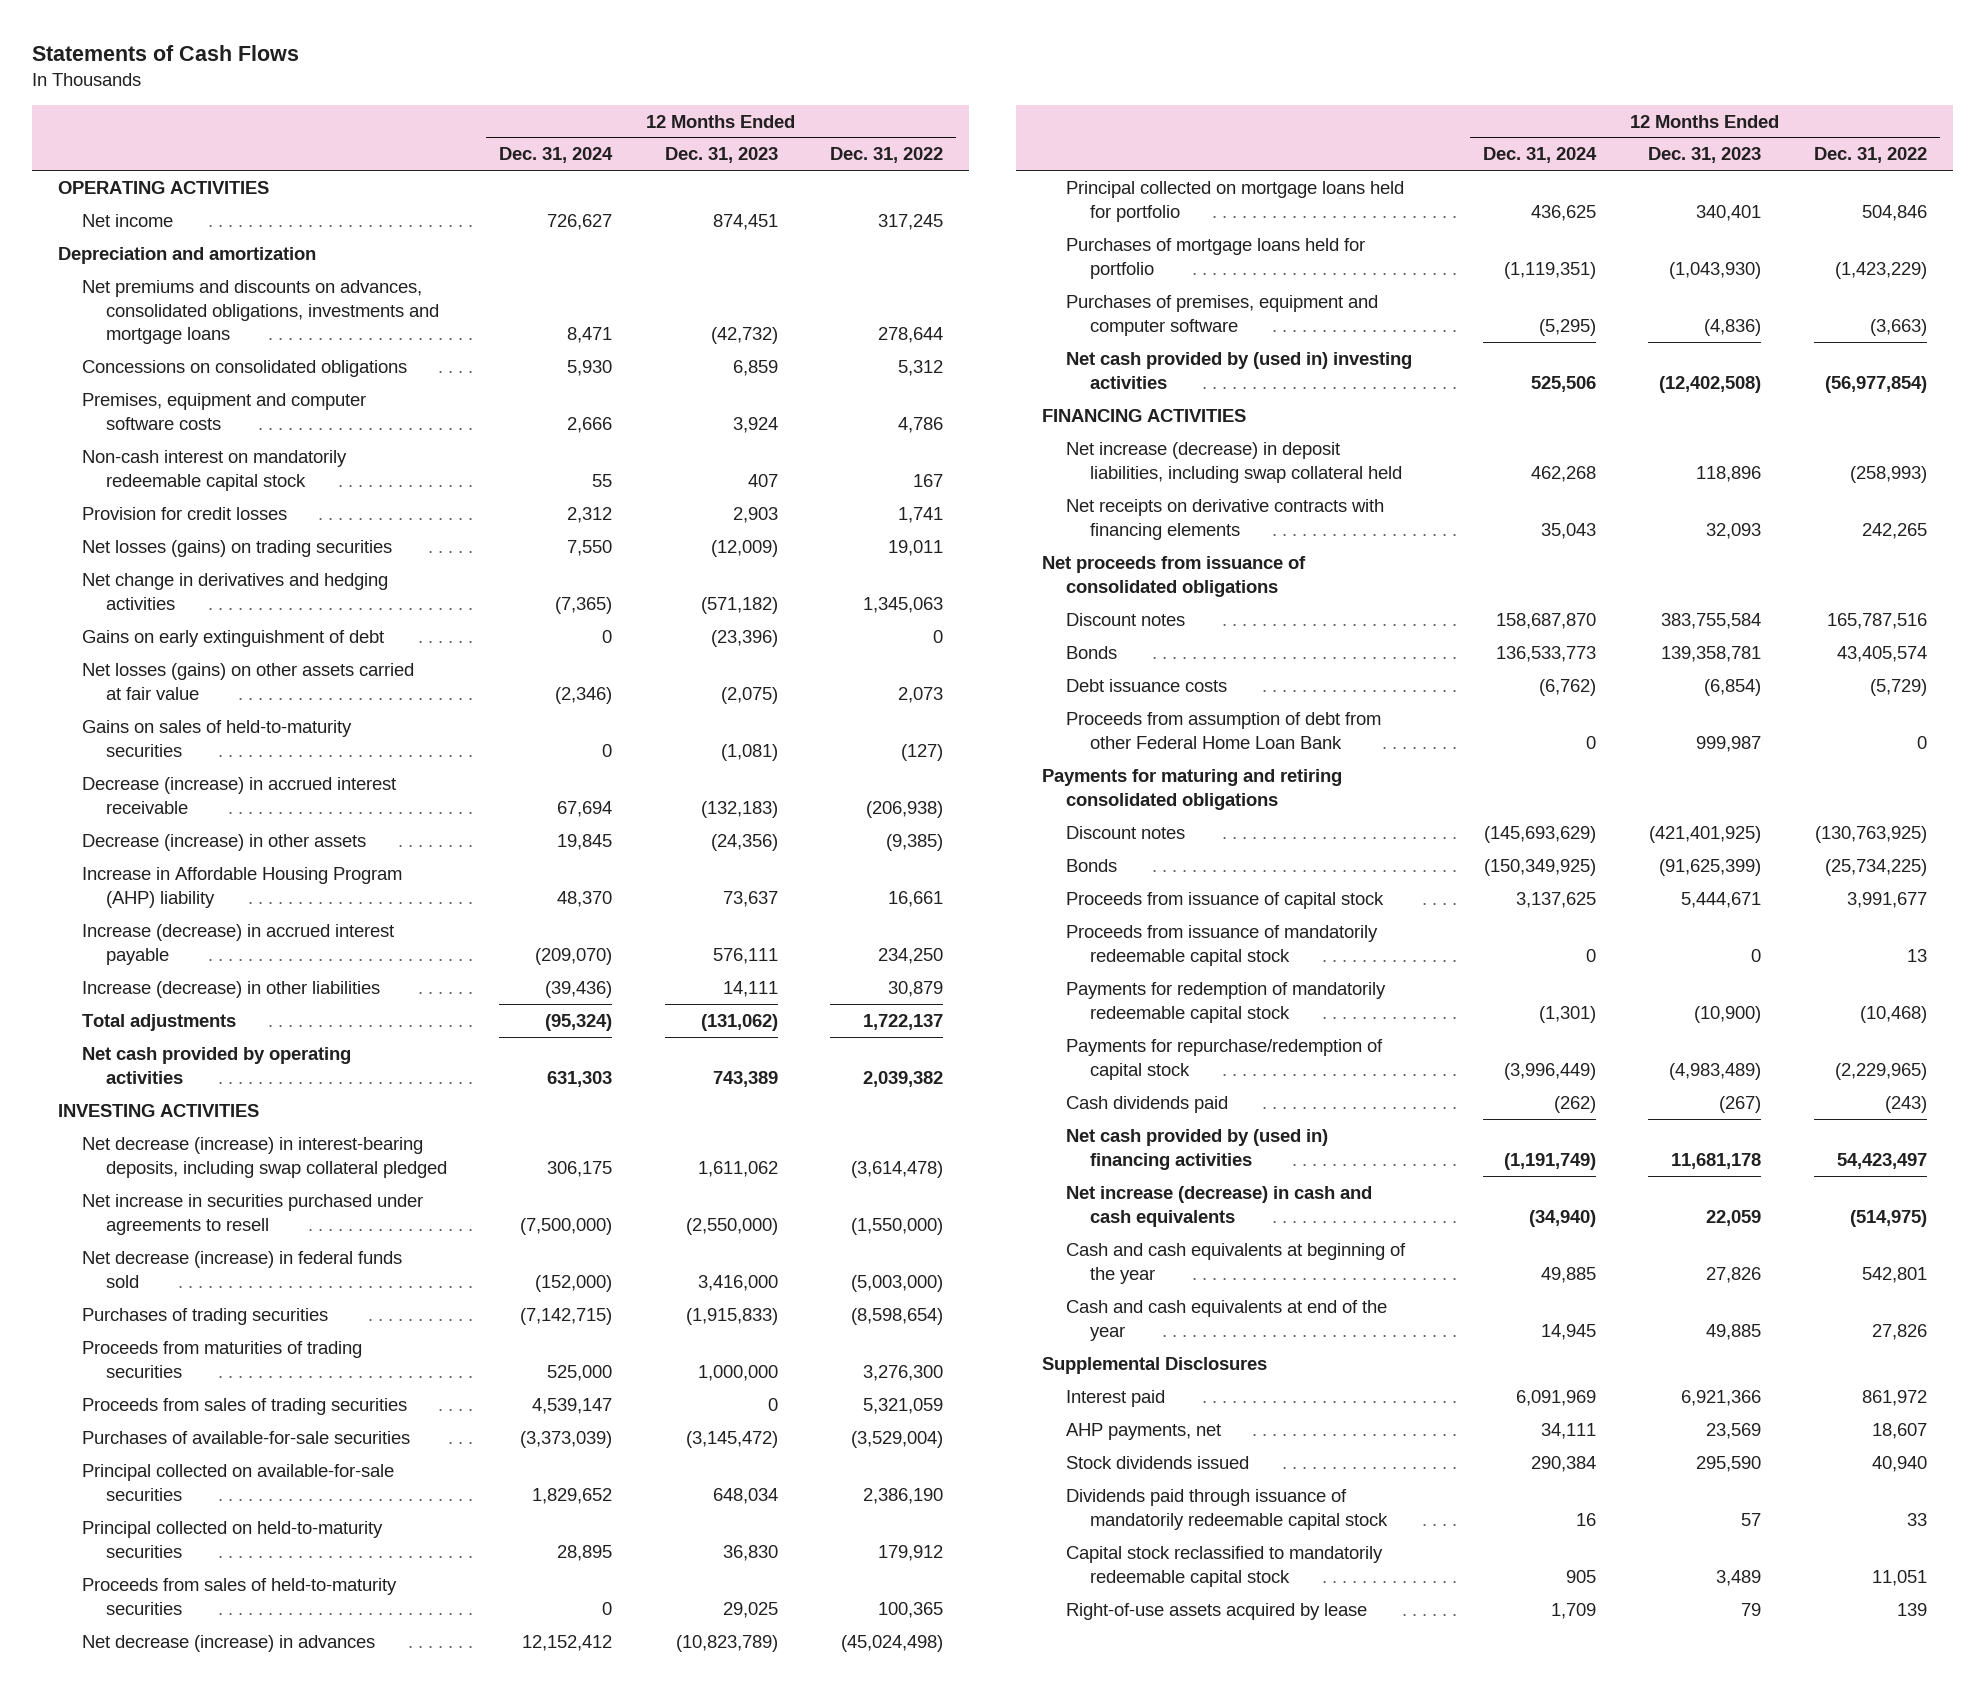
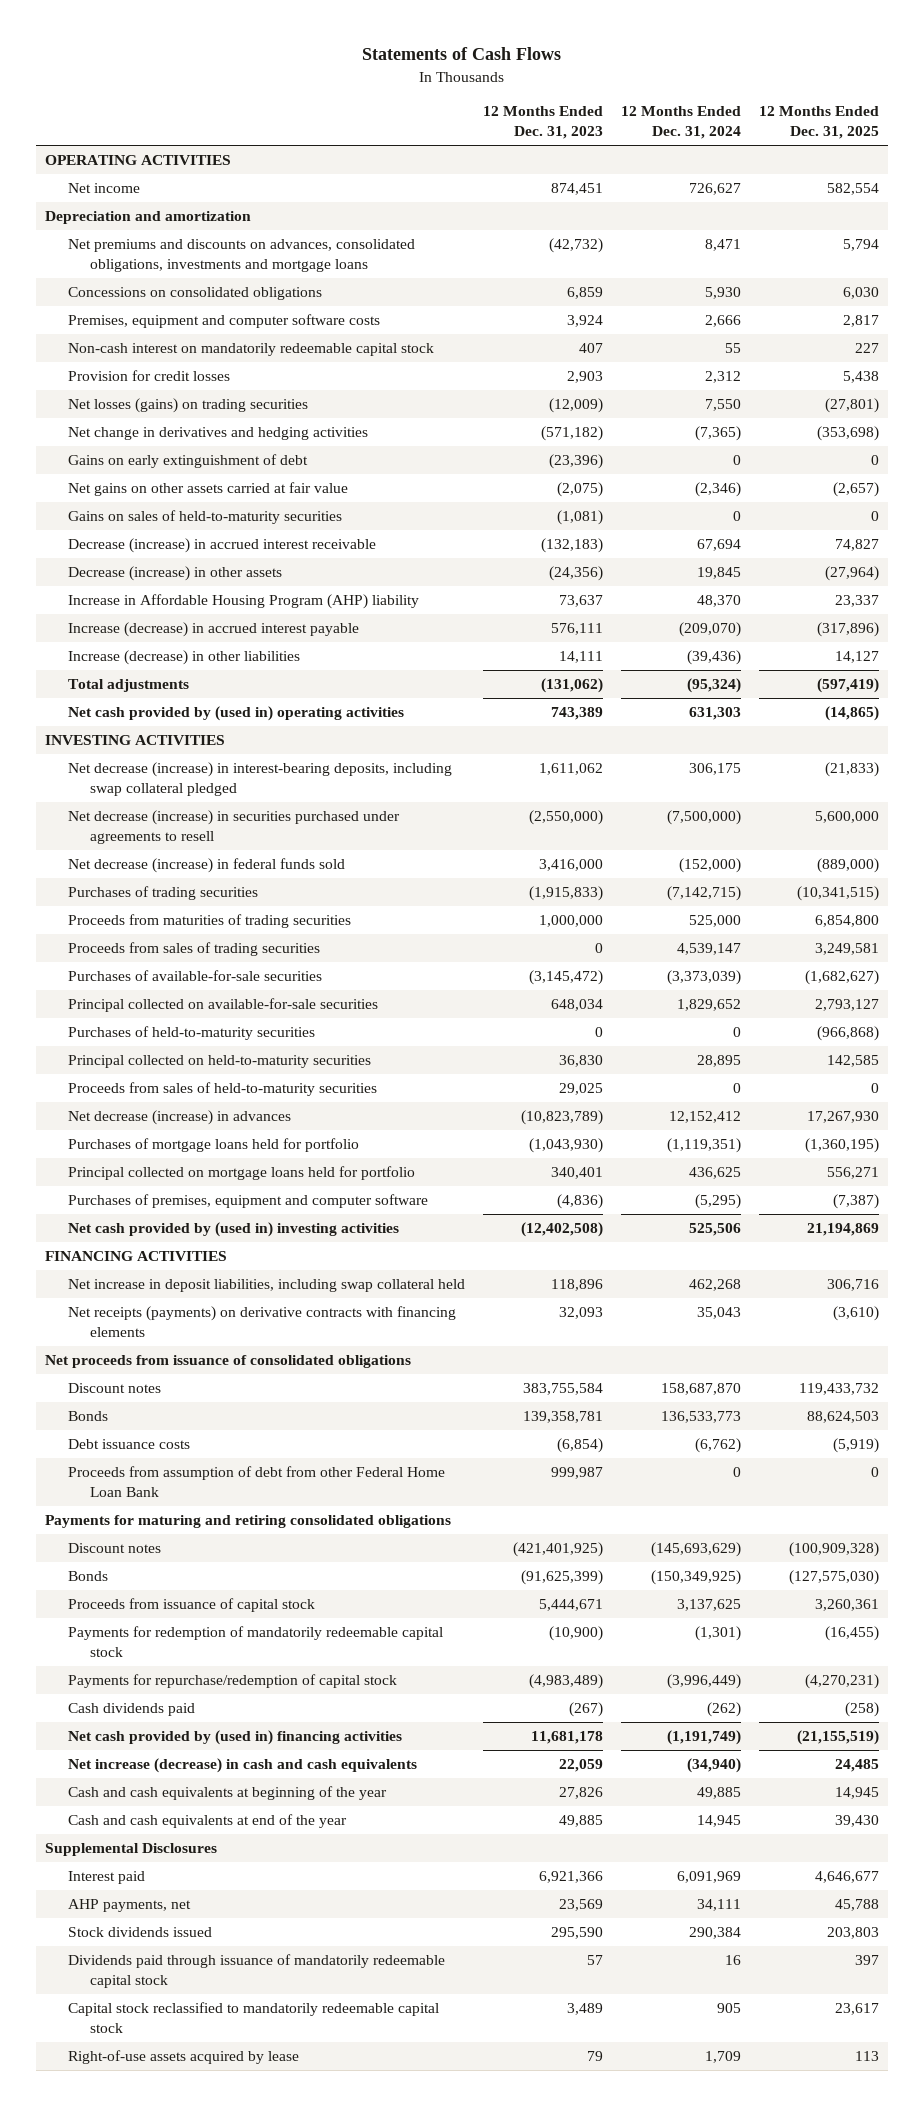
[829,147,943,164] Dec. 31, 2022 -> none
none -> [759,106,880,140] 12 Months Ended Dec. 31, 2025
[82,662,415,700] Net losses (gains) on other assets carried at fair value -> [67,482,348,497] Net gains on other assets carried at fair value
[82,1046,352,1084] Net cash provided by operating activities -> [67,706,404,722] Net cash provided by (used in) operating activities
[82,1193,424,1235] Net increase in securities purchased under agreements to resell -> [67,810,400,845] Net decrease (increase) in securities purchased under agreements to resell
none -> [67,1026,315,1041] Purchases of held-to-maturity securities
[1065,180,1404,222] Principal collected on mortgage loans held for portfolio -> [67,1166,415,1181] Principal collected on mortgage loans held for portfolio
[1065,441,1403,483] Net increase (decrease) in deposit liabilities, including swap collateral held -> [67,1279,465,1293] Net increase in deposit liabilities, including swap collateral held
[1065,498,1384,540] Net receipts on derivative contracts with financing elements -> [67,1306,456,1338] Net receipts (payments) on derivative contracts with financing elements
[1065,924,1378,966] Proceeds from issuance of mandatorily redeemable capital stock -> none

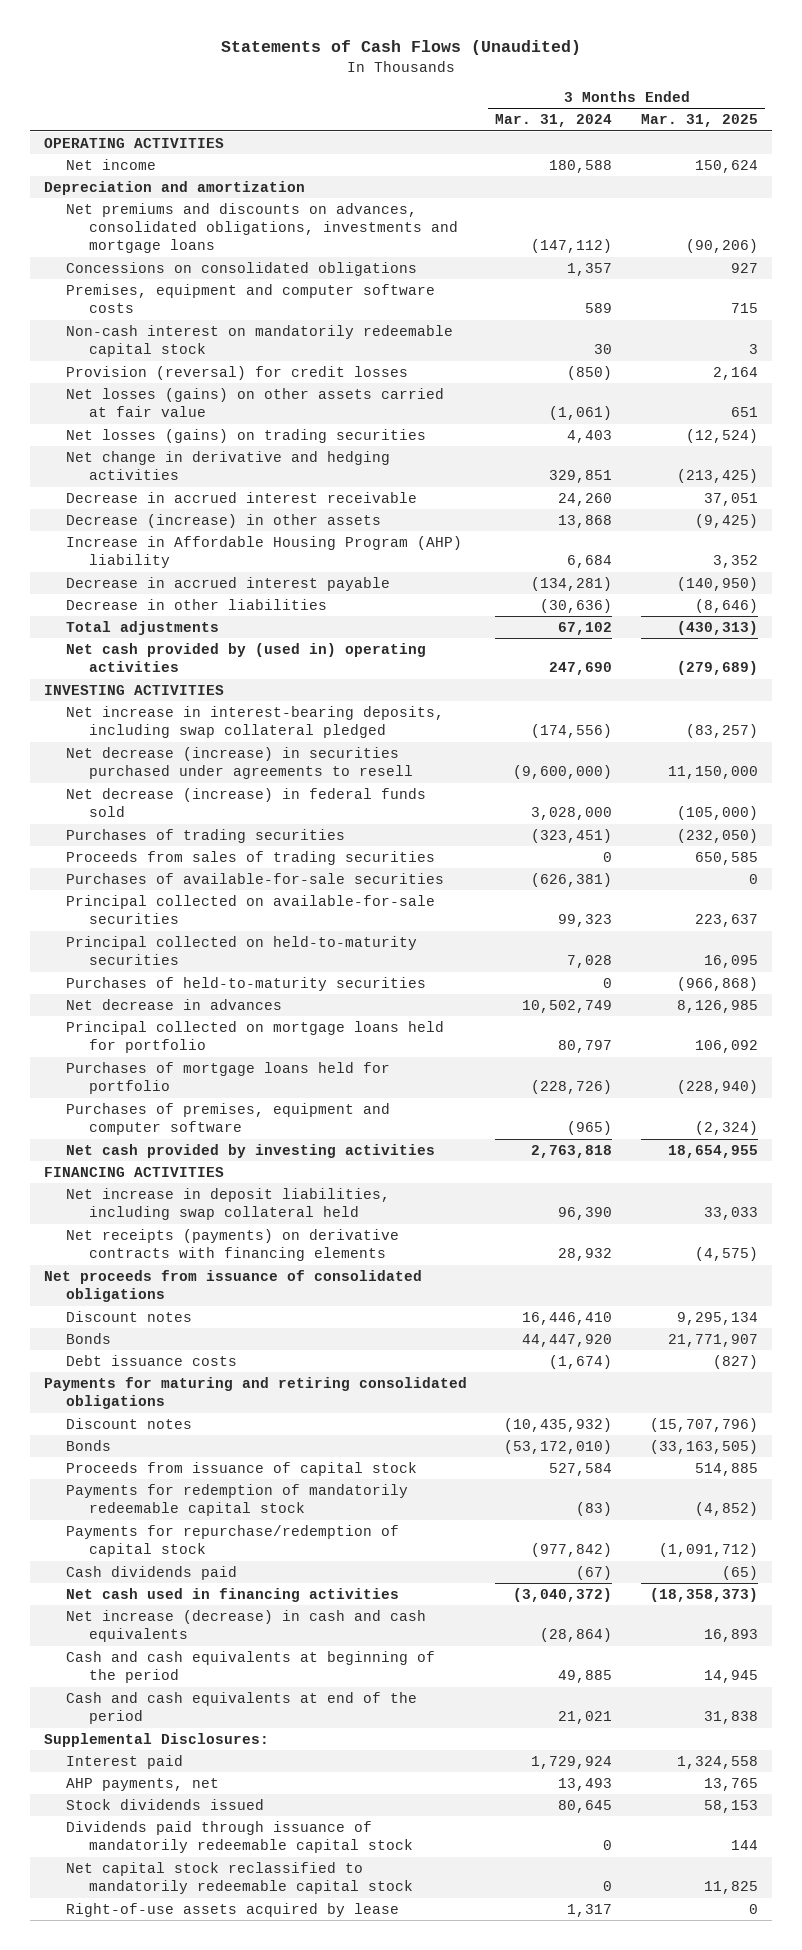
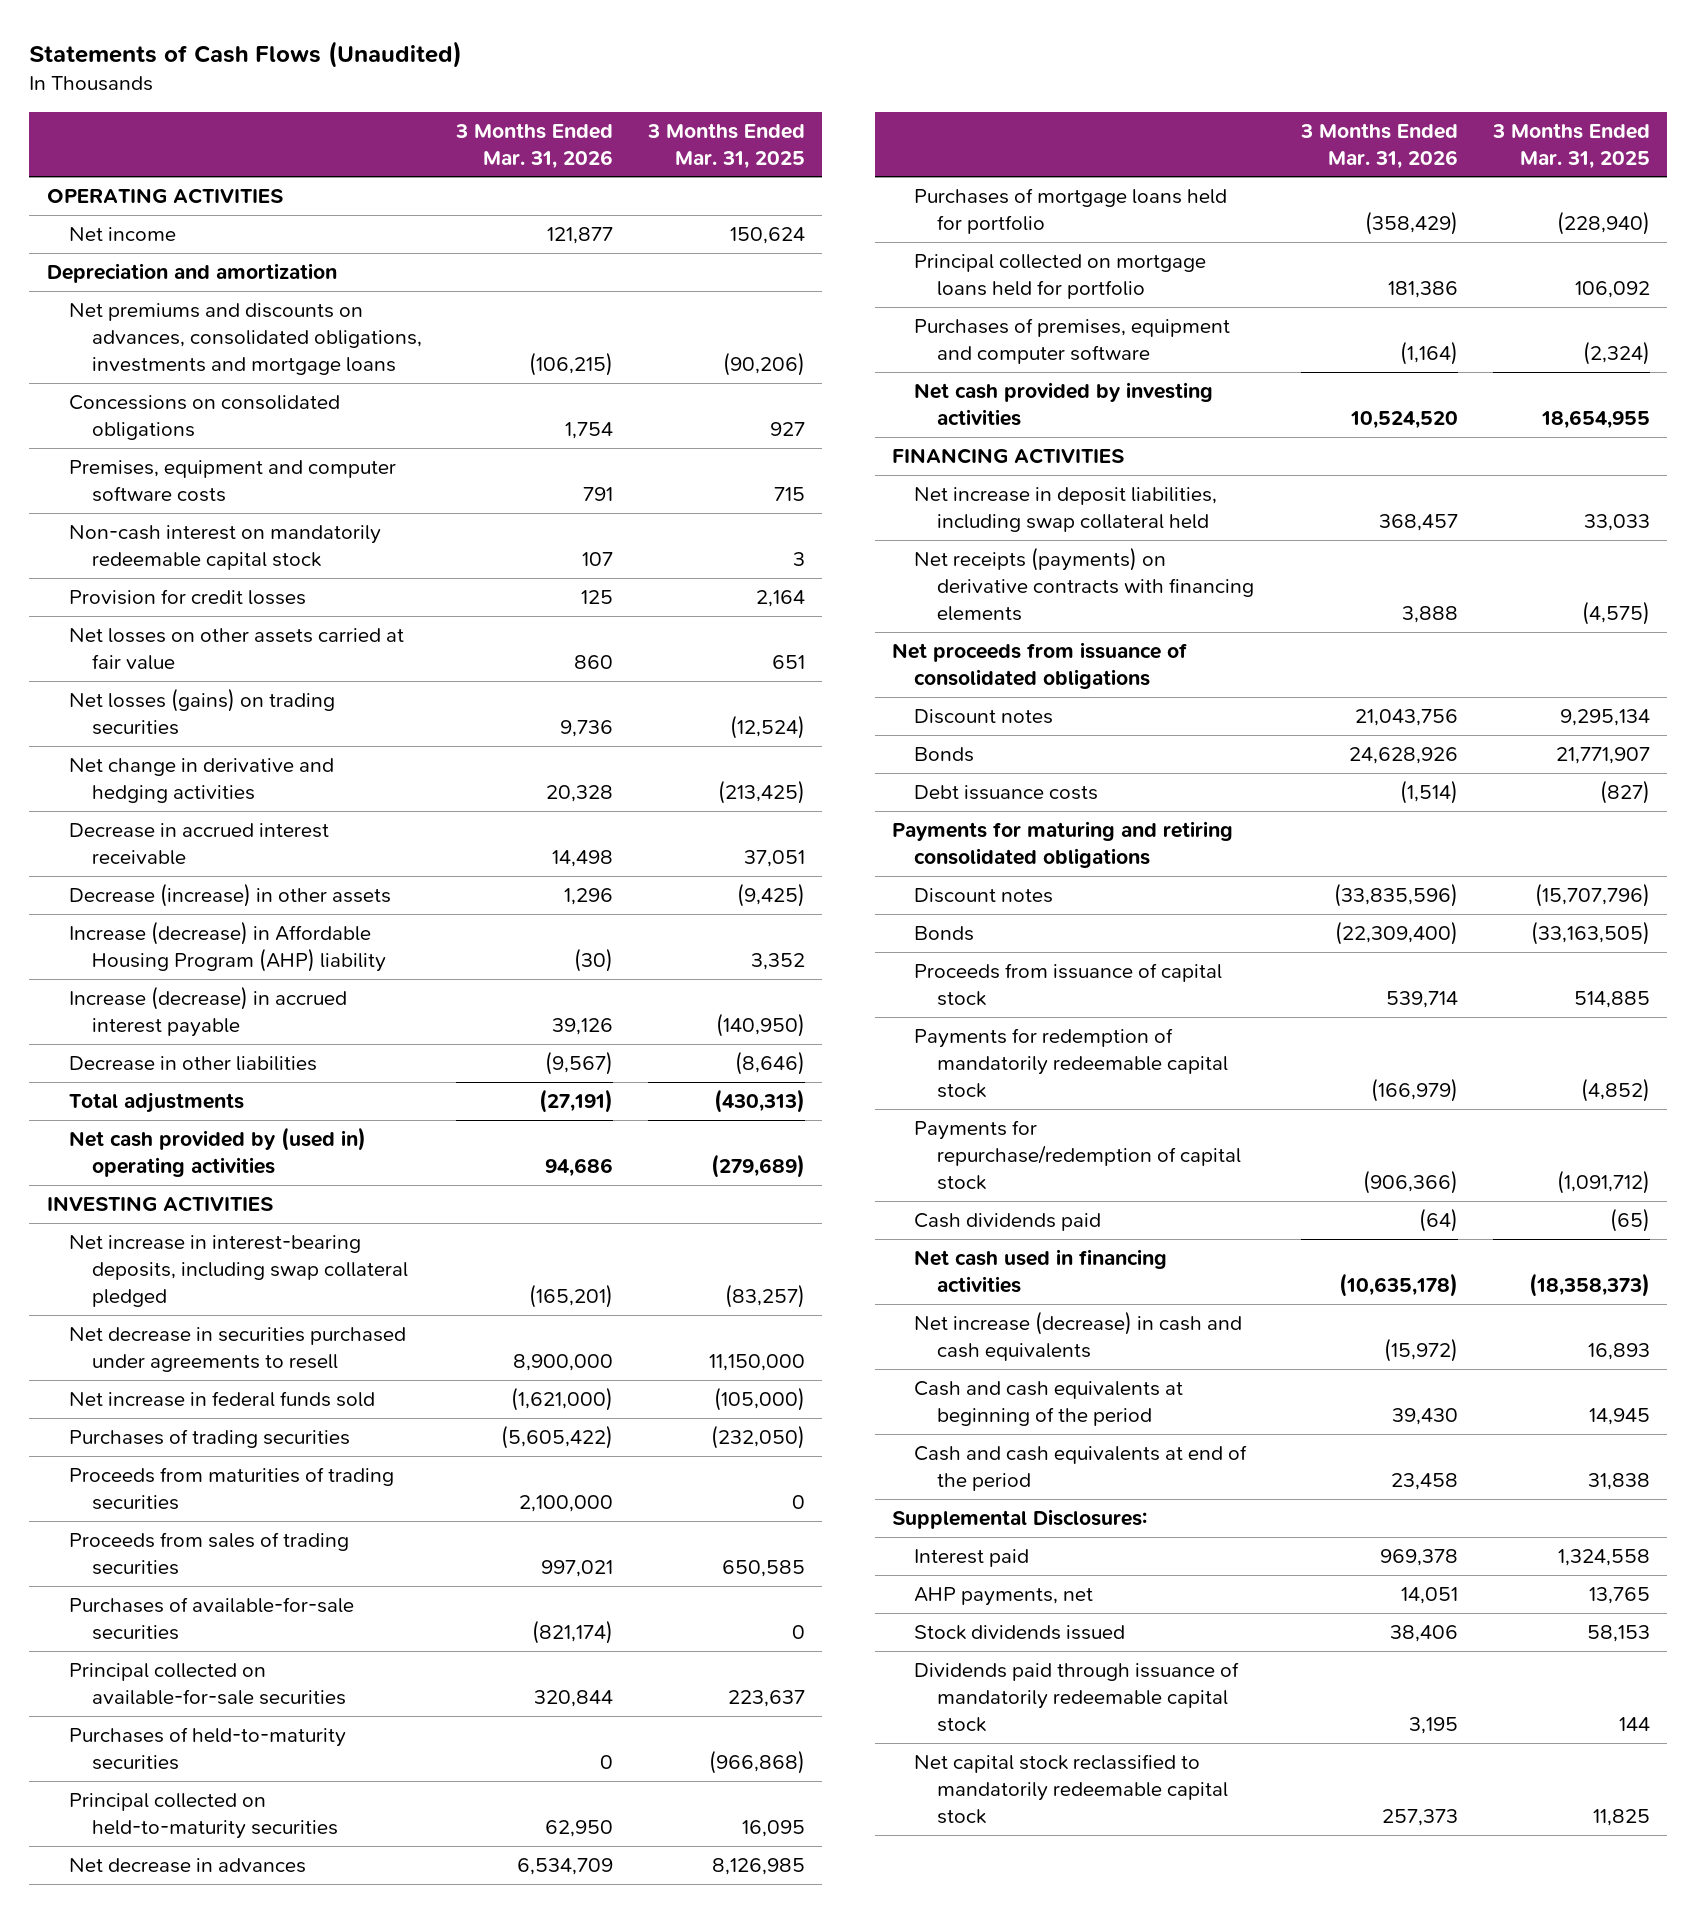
[495,114,613,128] Mar. 31, 2024 -> none
none -> [455,122,614,169] 3 Months Ended Mar. 31, 2026
[66,365,409,380] Provision (reversal) for credit losses -> [69,588,307,605] Provision for credit losses
[66,387,445,418] Net losses (gains) on other assets carried at fair value -> [69,627,405,671] Net losses on other assets carried at fair value
[66,535,463,569] Increase in Affordable Housing Program (AHP) liability -> [69,920,386,973] Increase (decrease) in Affordable Housing Program (AHP) liability
[66,576,391,591] Decrease in accrued interest payable -> [69,985,348,1038] Increase (decrease) in accrued interest payable
[66,746,413,780] Net decrease (increase) in securities purchased under agreements to resell -> [69,1326,407,1373] Net decrease in securities purchased under agreements to resell
[66,787,427,818] Net decrease (increase) in federal funds sold -> [69,1390,376,1407] Net increase in federal funds sold
none -> [69,1466,395,1511] Proceeds from maturities of trading securities
[66,935,418,966] Principal collected on held-to-maturity securities -> [69,1792,338,1840] Principal collected on held-to-maturity securities
[66,1020,445,1054] Principal collected on mortgage loans held for portfolio -> [914,253,1207,300] Principal collected on mortgage loans held for portfolio
[66,1902,400,1917] Right-of-use assets acquired by lease -> none

